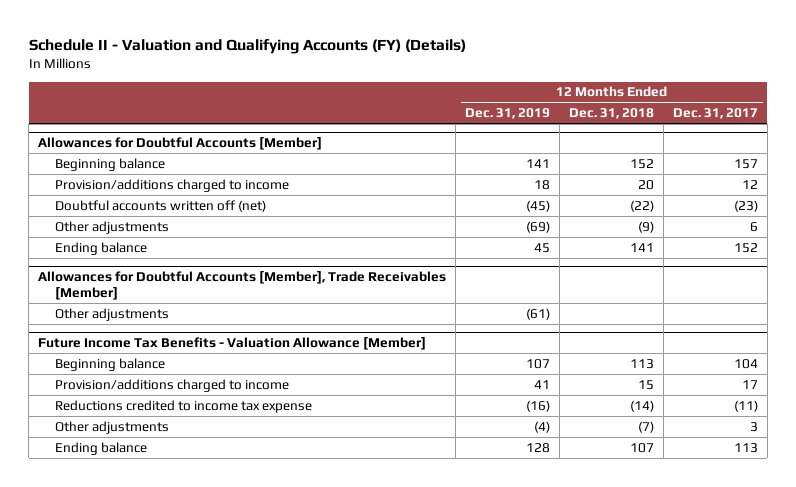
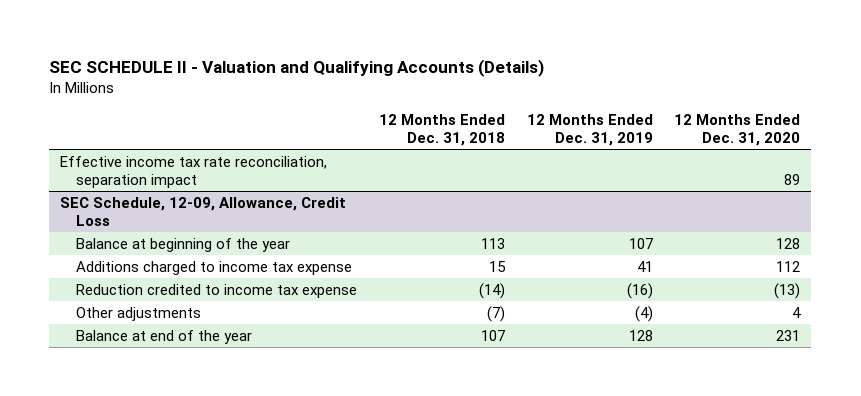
[28,38,466,54] Schedule II - Valuation and Qualifying Accounts (FY) (Details) -> [49,58,545,77] SEC SCHEDULE II - Valuation and Qualifying Accounts (Details)
[673,108,759,120] Dec. 31, 2017 -> none
none -> [674,113,801,146] 12 Months Ended Dec. 31, 2020
[54,199,266,212] Doubtful accounts written off (net) -> none
[54,220,169,234] Other adjustments -> none
[54,241,147,255] Ending balance -> none
[38,271,447,301] Allowances for Doubtful Accounts [Member], Trade Receivables [Member] -> none
[54,307,169,321] Other adjustments -> none
[38,337,427,351] Future Income Tax Benefits - Valuation Allowance [Member] -> none
[54,357,165,371] Beginning balance -> none
[54,378,289,392] Provision/additions charged to income -> none
none -> [60,155,328,189] Effective income tax rate reconciliation, separation impact
[38,137,323,151] Allowances for Doubtful Accounts [Member] -> [60,196,347,227] SEC Schedule, 12-09, Allowance, Credit Loss
[54,157,165,171] Beginning balance -> [75,237,290,252] Balance at beginning of the year
[526,158,551,168] 141 -> [628,237,653,249] 107
[630,158,655,169] 152 -> [480,237,505,249] 113
[54,178,289,192] Provision/additions charged to income -> [75,260,352,275] Additions charged to income tax expense
[534,179,551,190] 18 -> [636,260,653,272] 41
[638,179,655,190] 20 -> [488,260,506,272] 15
[54,399,312,413] Reductions credited to income tax expense -> [75,283,357,298] Reduction credited to income tax expense
[54,441,147,455] Ending balance -> [75,329,252,344] Balance at end of the year

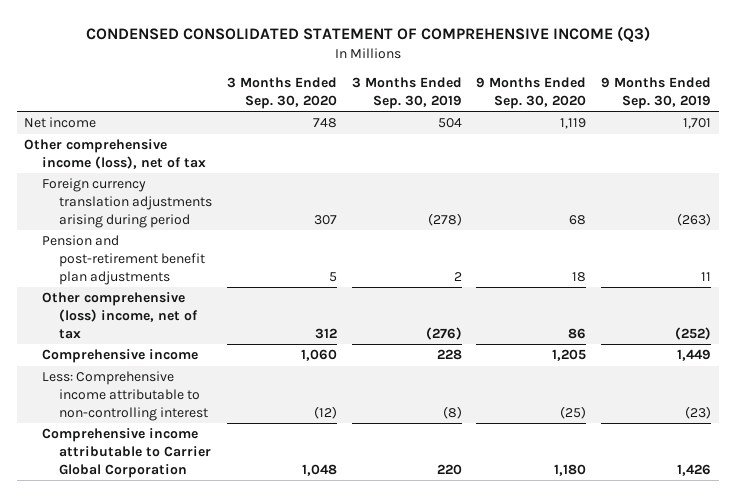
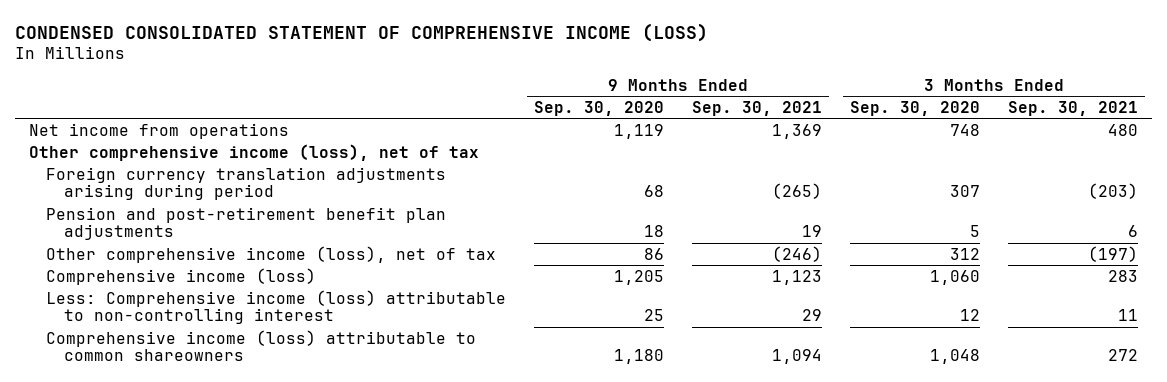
[85,25,650,42] CONDENSED CONSOLIDATED STATEMENT OF COMPREHENSIVE INCOME (Q3) -> [14,22,708,42] CONDENSED CONSOLIDATED STATEMENT OF COMPREHENSIVE INCOME (LOSS)
[351,77,462,109] 3 Months Ended Sep. 30, 2019 -> none
[601,77,712,109] 9 Months Ended Sep. 30, 2019 -> none
none -> [692,100,823,116] Sep. 30, 2021
none -> [1007,100,1138,116] Sep. 30, 2021
[24,117,97,129] Net income -> [28,122,289,139] Net income from operations
[41,292,199,339] Other comprehensive (loss) income, net of tax -> [46,245,497,263] Other comprehensive income (loss), net of tax
[41,349,198,364] Comprehensive income -> [46,267,317,285] Comprehensive income (loss)
[41,371,209,421] Less: Comprehensive income attributable to non-controlling interest -> [46,289,507,325] Less: Comprehensive income (loss) attributable to non-controlling interest
[313,405,337,419] (12) -> [959,309,980,322] 12
[560,405,587,419] (25) -> [644,309,665,322] 25
[41,428,212,478] Comprehensive income attributable to Carrier Global Corporation -> [46,329,477,362] Comprehensive income (loss) attributable to common shareowners

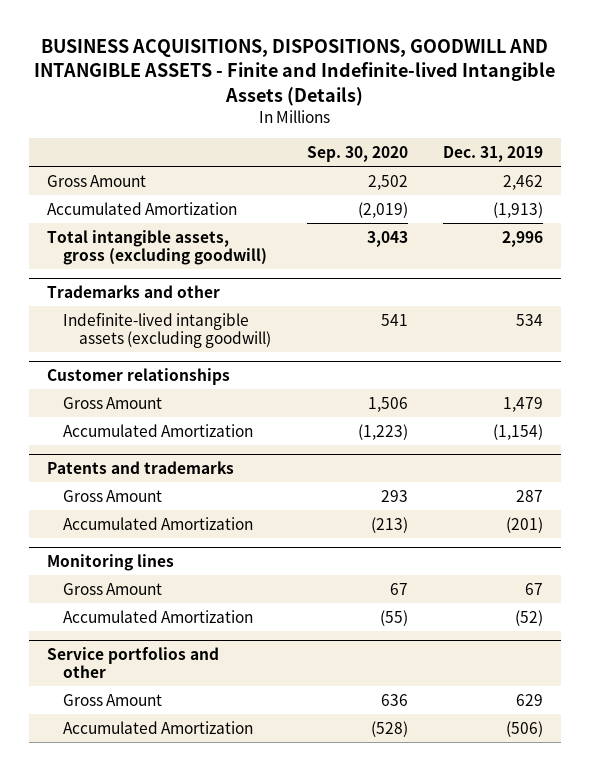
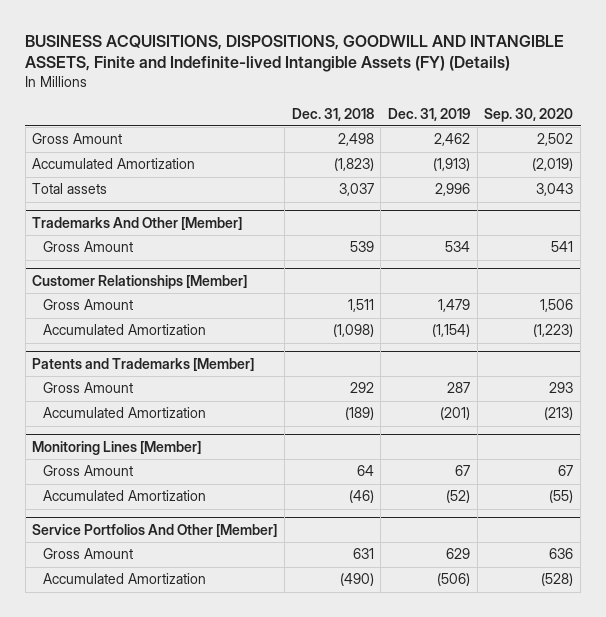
[33,39,555,106] BUSINESS ACQUISITIONS, DISPOSITIONS, GOODWILL AND INTANGIBLE ASSETS - Finite and Indefinite-lived Intangible Assets (Details) -> [25,34,565,73] BUSINESS ACQUISITIONS, DISPOSITIONS, GOODWILL AND INTANGIBLE ASSETS, Finite and Indefinite-lived Intangible Assets (FY) (Details)
none -> [291,107,374,121] Dec. 31, 2018
[46,229,267,265] Total intangible assets, gross (excluding goodwill) -> [32,183,108,195] Total assets
[46,284,220,298] Trademarks and other -> [32,217,243,231] Trademarks And Other [Member]
[62,311,272,348] Indefinite-lived intangible assets (excluding goodwill) -> [43,241,134,253] Gross Amount
[46,367,230,385] Customer relationships -> [32,275,248,290] Customer Relationships [Member]
[46,460,234,474] Patents and trademarks -> [32,358,255,372] Patents and Trademarks [Member]
[46,553,174,571] Monitoring lines -> [32,441,202,456] Monitoring Lines [Member]
[46,646,219,679] Service portfolios and other -> [32,524,278,538] Service Portfolios And Other [Member]

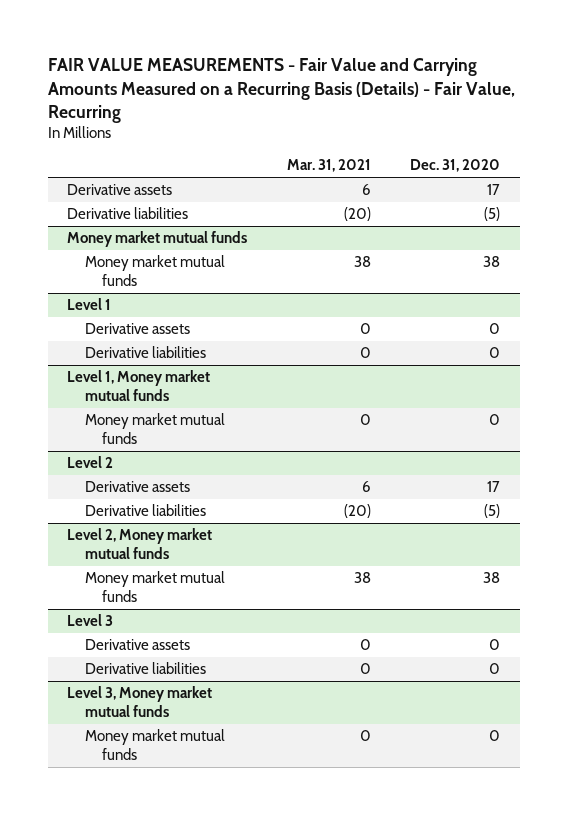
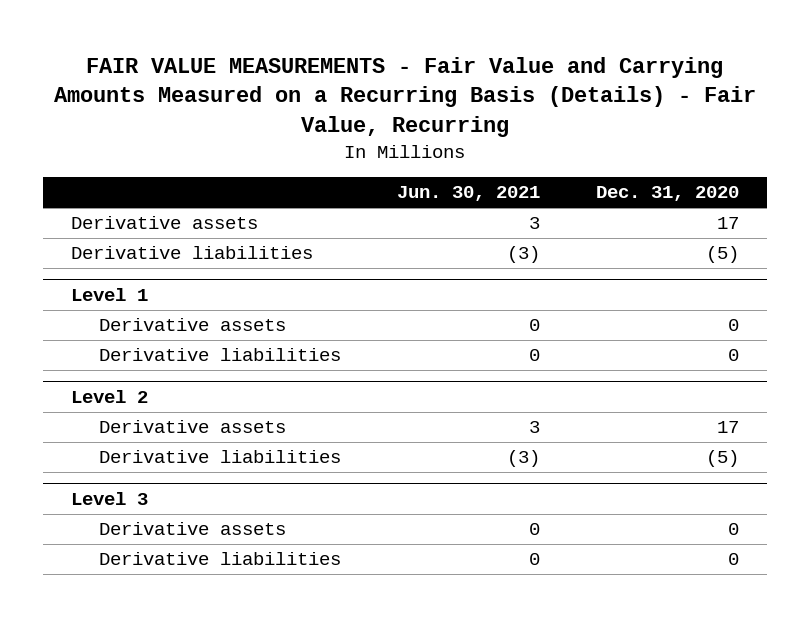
[286,159,371,173] Mar. 31, 2021 -> none
none -> [396,186,540,202] Jun. 30, 2021
[67,231,248,248] Money market mutual funds -> none
[84,255,225,287] Money market mutual funds -> none
[67,370,211,402] Level 1, Money market mutual funds -> none
[84,413,225,445] Money market mutual funds -> none
[67,528,213,560] Level 2, Money market mutual funds -> none
[84,571,225,603] Money market mutual funds -> none
[67,686,213,718] Level 3, Money market mutual funds -> none
[84,729,225,761] Money market mutual funds -> none

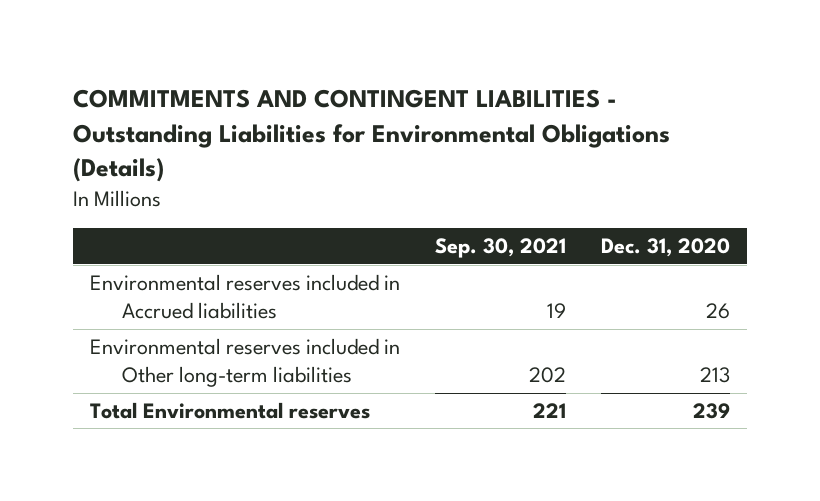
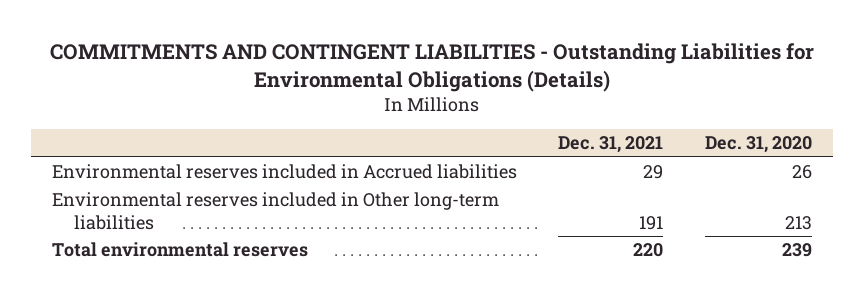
[434,238,566,259] Sep. 30, 2021 -> none
none -> [558,136,664,154] Dec. 31, 2021
[89,402,370,420] Total Environmental reserves -> [51,242,308,258] Total environmental reserves

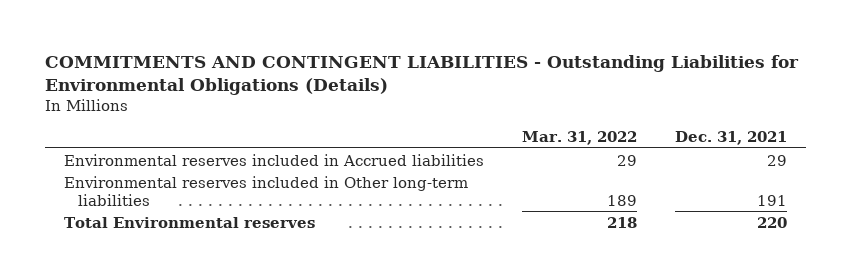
[704,136,812,154] Dec. 31, 2020 -> none
none -> [521,131,637,146] Mar. 31, 2022
[51,242,308,258] Total environmental reserves -> [63,216,315,228] Total Environmental reserves

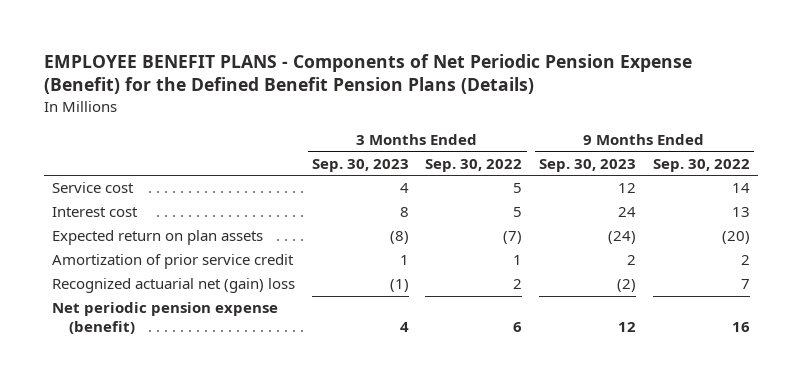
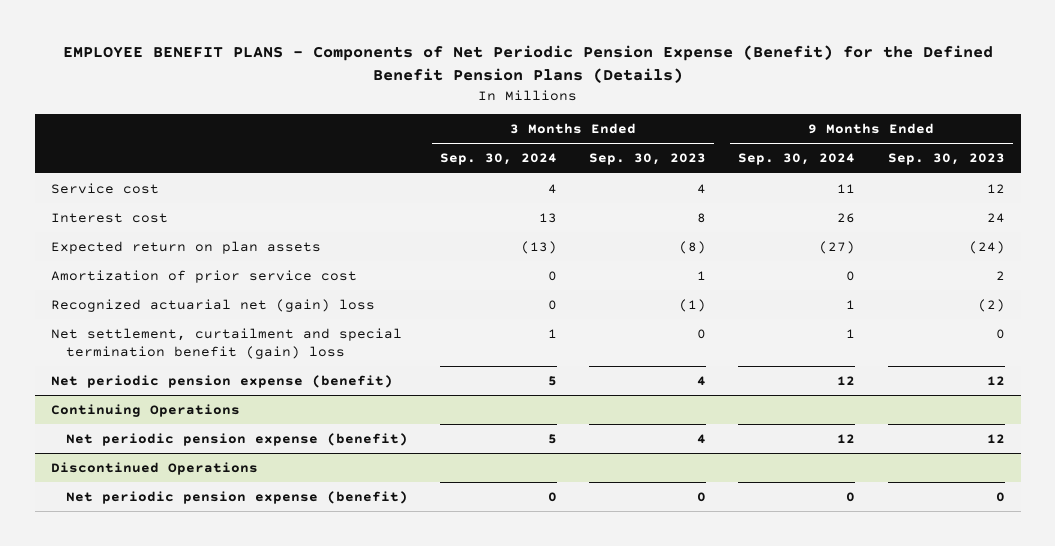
[425,158,523,172] Sep. 30, 2022 -> none
[652,158,750,172] Sep. 30, 2022 -> none
none -> [439,153,557,166] Sep. 30, 2024
none -> [738,153,856,166] Sep. 30, 2024
[52,254,295,270] Amortization of prior service credit -> [50,269,357,283] Amortization of prior service cost
none -> [50,327,402,360] Net settlement, curtailment and special termination benefit (gain) loss
none -> [50,403,240,417] Continuing Operations
none -> [65,432,408,446] Net periodic pension expense (benefit)
none -> [50,461,258,475] Discontinued Operations
none -> [65,490,408,504] Net periodic pension expense (benefit)

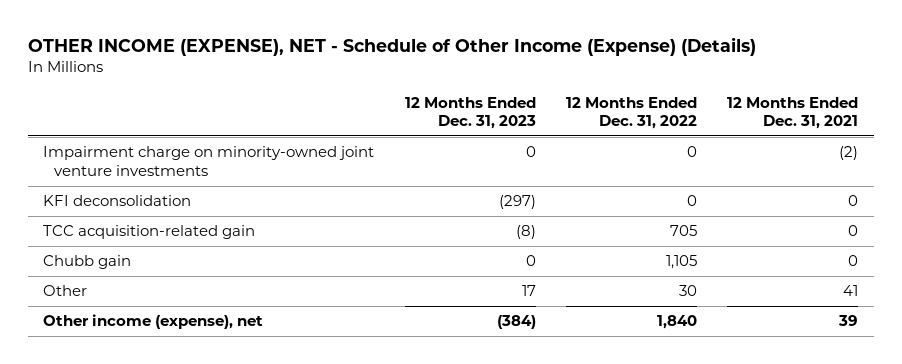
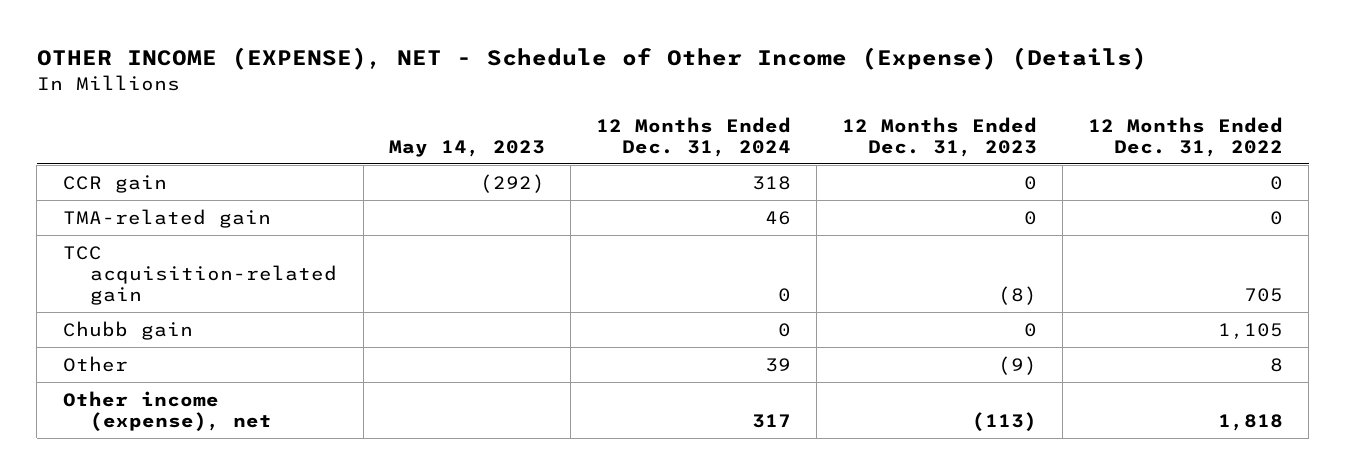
[727,96,859,130] 12 Months Ended Dec. 31, 2021 -> none
none -> [388,139,545,157] May 14, 2023
none -> [595,116,791,157] 12 Months Ended Dec. 31, 2024
[43,146,375,177] Impairment charge on minority-owned joint venture investments -> none
[43,195,192,207] KFI deconsolidation -> none
none -> [62,174,167,193] CCR gain
none -> [62,208,271,228] TMA-related gain
[521,285,536,297] 17 -> [997,355,1037,375] (9)
[679,285,698,297] 30 -> [1270,357,1284,372] 8
[496,315,536,330] (384) -> [971,411,1037,431] (113)
[657,315,698,330] 1,840 -> [1218,413,1284,431] 1,818

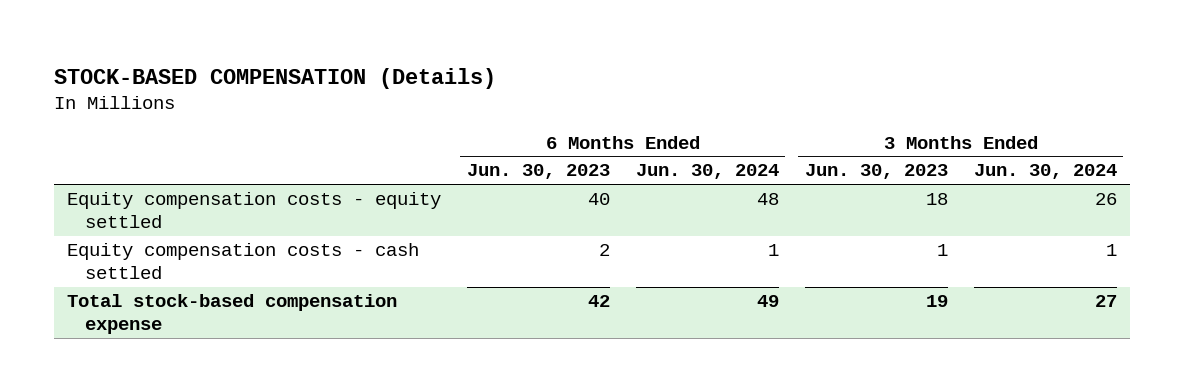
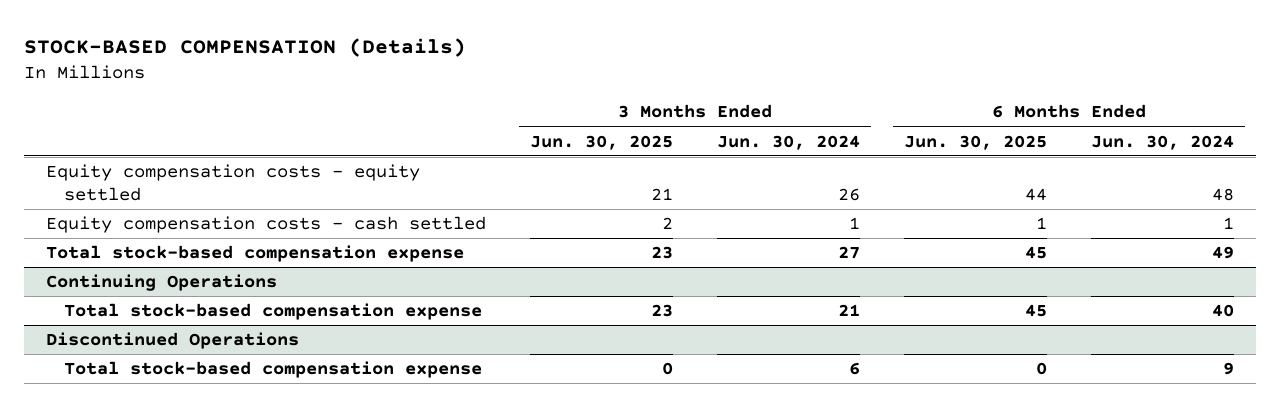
[466,164,610,180] Jun. 30, 2023 -> none
[804,164,948,180] Jun. 30, 2023 -> none
none -> [529,134,673,150] Jun. 30, 2025
none -> [903,134,1047,150] Jun. 30, 2025
none -> [45,274,277,292] Continuing Operations
none -> [64,303,483,321] Total stock-based compensation expense
none -> [45,332,299,350] Discontinued Operations
none -> [64,361,483,379] Total stock-based compensation expense

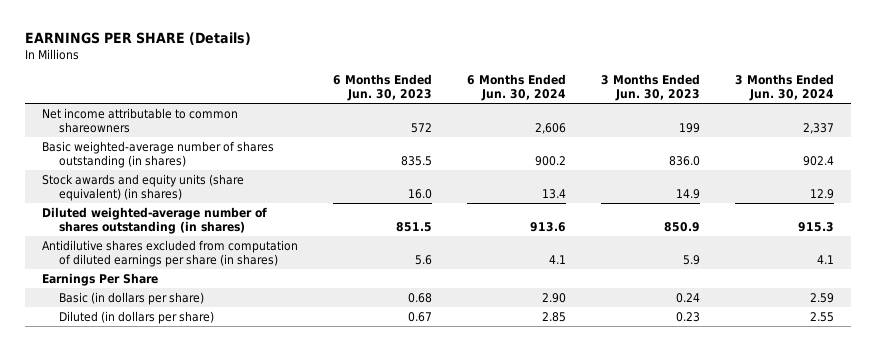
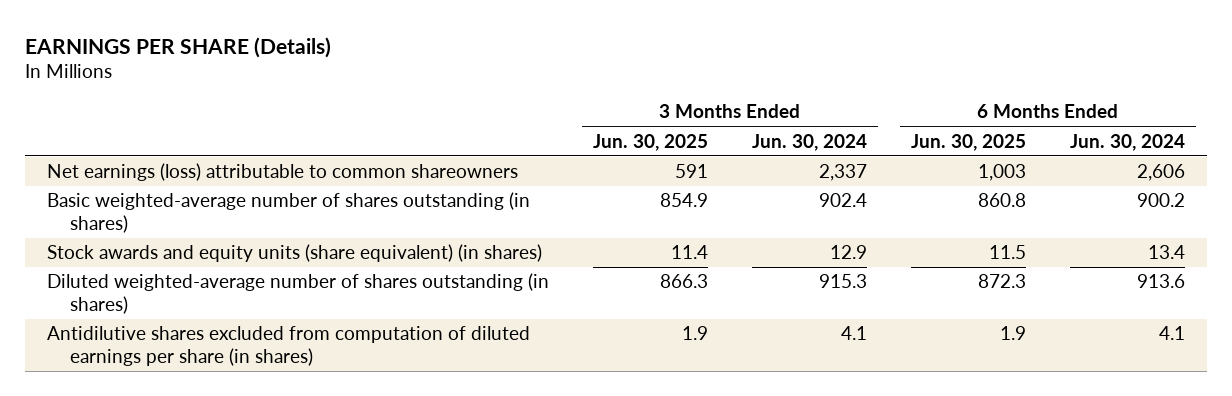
[333,74,433,102] 6 Months Ended Jun. 30, 2023 -> none
[600,74,700,102] 3 Months Ended Jun. 30, 2023 -> none
none -> [593,133,709,151] Jun. 30, 2025
none -> [911,133,1027,151] Jun. 30, 2025
[42,107,239,133] Net income attributable to common shareowners -> [47,163,519,182] Net earnings (loss) attributable to common shareowners
[42,272,159,286] Earnings Per Share -> none
[59,291,205,305] Basic (in dollars per share) -> none
[59,310,215,324] Diluted (in dollars per share) -> none

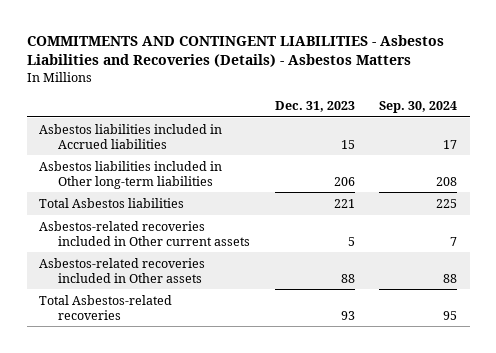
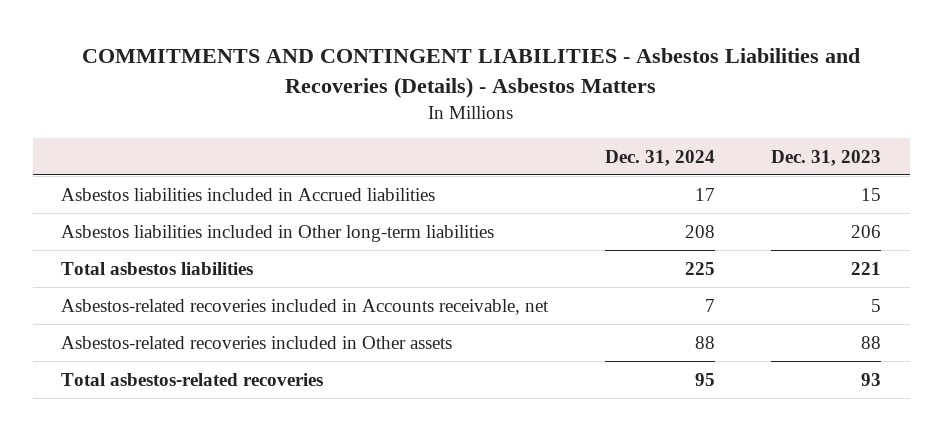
[379,100,458,113] Sep. 30, 2024 -> none
none -> [604,149,715,166] Dec. 31, 2024
[38,197,184,208] Total Asbestos liabilities -> [61,261,254,275] Total asbestos liabilities
[38,220,250,246] Asbestos-related recoveries included in Other current assets -> [61,298,550,315] Asbestos-related recoveries included in Accounts receivable, net
[38,294,172,320] Total Asbestos-related recoveries -> [61,372,324,386] Total asbestos-related recoveries

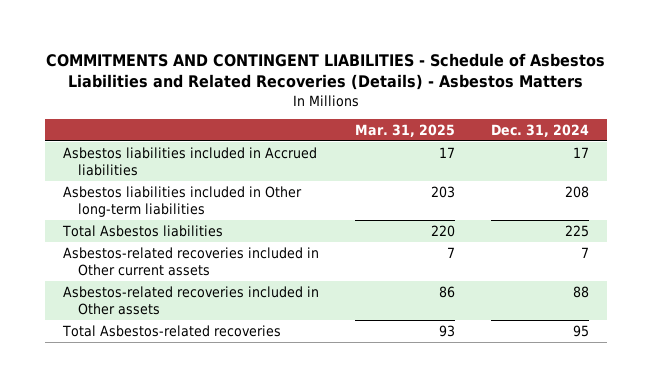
[82,47,861,98] COMMITMENTS AND CONTINGENT LIABILITIES - Asbestos Liabilities and Recoveries (Details) - Asbestos Matters -> [46,53,606,91] COMMITMENTS AND CONTINGENT LIABILITIES - Schedule of Asbestos Liabilities and Related Recoveries (Details) - Asbestos Matters
[771,149,882,166] Dec. 31, 2023 -> none
none -> [355,124,456,138] Mar. 31, 2025
[61,261,254,275] Total asbestos liabilities -> [62,224,224,237] Total Asbestos liabilities
[61,298,550,315] Asbestos-related recoveries included in Accounts receivable, net -> [63,246,320,277] Asbestos-related recoveries included in Other current assets
[61,372,324,386] Total asbestos-related recoveries -> [62,324,282,337] Total Asbestos-related recoveries

